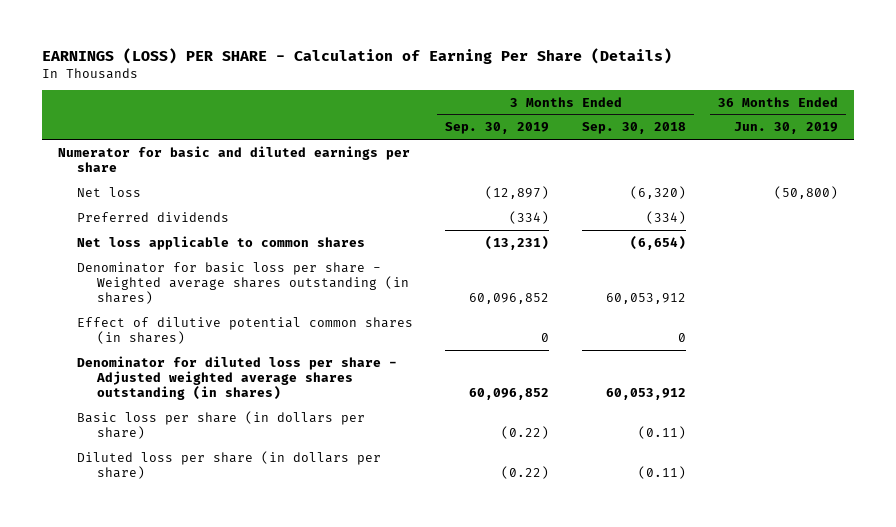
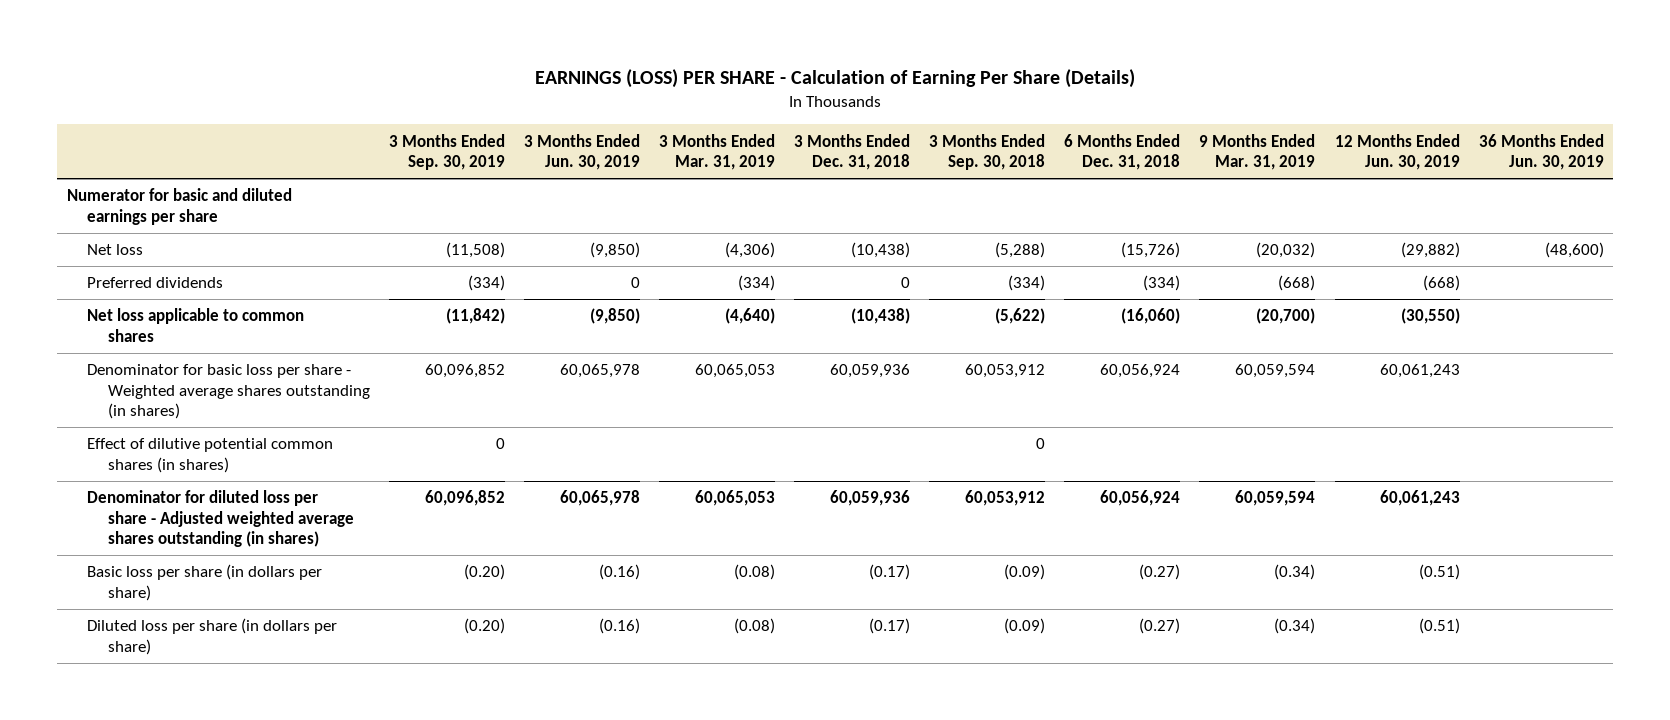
none -> [524,133,641,171] 3 Months Ended Jun. 30, 2019
none -> [659,133,776,171] 3 Months Ended Mar. 31, 2019
none -> [794,133,911,171] 3 Months Ended Dec. 31, 2018
none -> [1064,133,1181,171] 6 Months Ended Dec. 31, 2018
none -> [1199,133,1316,171] 9 Months Ended Mar. 31, 2019
none -> [1334,133,1460,171] 12 Months Ended Jun. 30, 2019
[485,185,550,199] (12,897) -> [445,242,505,259] (11,508)
[629,185,686,199] (6,320) -> [995,242,1046,259] (5,288)
[774,185,839,199] (50,800) -> [1544,242,1604,259] (48,600)
[485,235,550,250] (13,231) -> [445,308,505,325] (11,842)
[629,235,686,250] (6,654) -> [995,308,1046,325] (5,622)
[501,426,550,440] (0.22) -> [463,564,505,581] (0.20)
[637,426,686,440] (0.11) -> [1004,564,1046,581] (0.09)
[501,466,550,480] (0.22) -> [463,618,505,635] (0.20)
[637,466,686,480] (0.11) -> [1004,618,1046,635] (0.09)

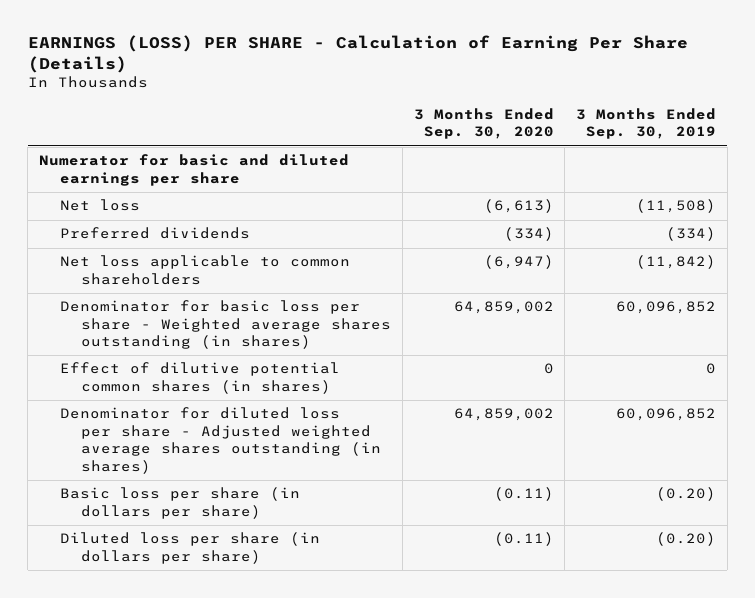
[524,133,641,171] 3 Months Ended Jun. 30, 2019 -> none
[659,133,776,171] 3 Months Ended Mar. 31, 2019 -> none
[794,133,911,171] 3 Months Ended Dec. 31, 2018 -> none
[929,133,1046,171] 3 Months Ended Sep. 30, 2018 -> none
[1064,133,1181,171] 6 Months Ended Dec. 31, 2018 -> none
[1199,133,1316,171] 9 Months Ended Mar. 31, 2019 -> none
[1334,133,1460,171] 12 Months Ended Jun. 30, 2019 -> none
[1478,133,1604,171] 36 Months Ended Jun. 30, 2019 -> none
none -> [413,108,554,140] 3 Months Ended Sep. 30, 2020
[87,308,305,342] Net loss applicable to common shares -> [60,255,351,285] Net loss applicable to common shareholders

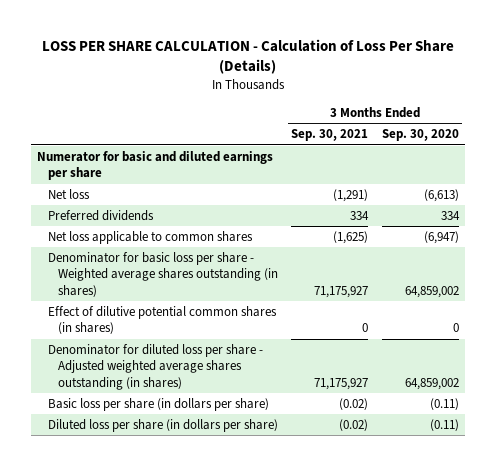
[27,35,688,74] EARNINGS (LOSS) PER SHARE - Calculation of Earning Per Share (Details) -> [42,38,455,75] LOSS PER SHARE CALCULATION - Calculation of Loss Per Share (Details)
[576,108,717,140] 3 Months Ended Sep. 30, 2019 -> none
none -> [291,129,369,142] Sep. 30, 2021
[503,227,554,242] (334) -> [440,211,460,221] 334
[60,255,351,285] Net loss applicable to common shareholders -> [47,231,253,245] Net loss applicable to common shares

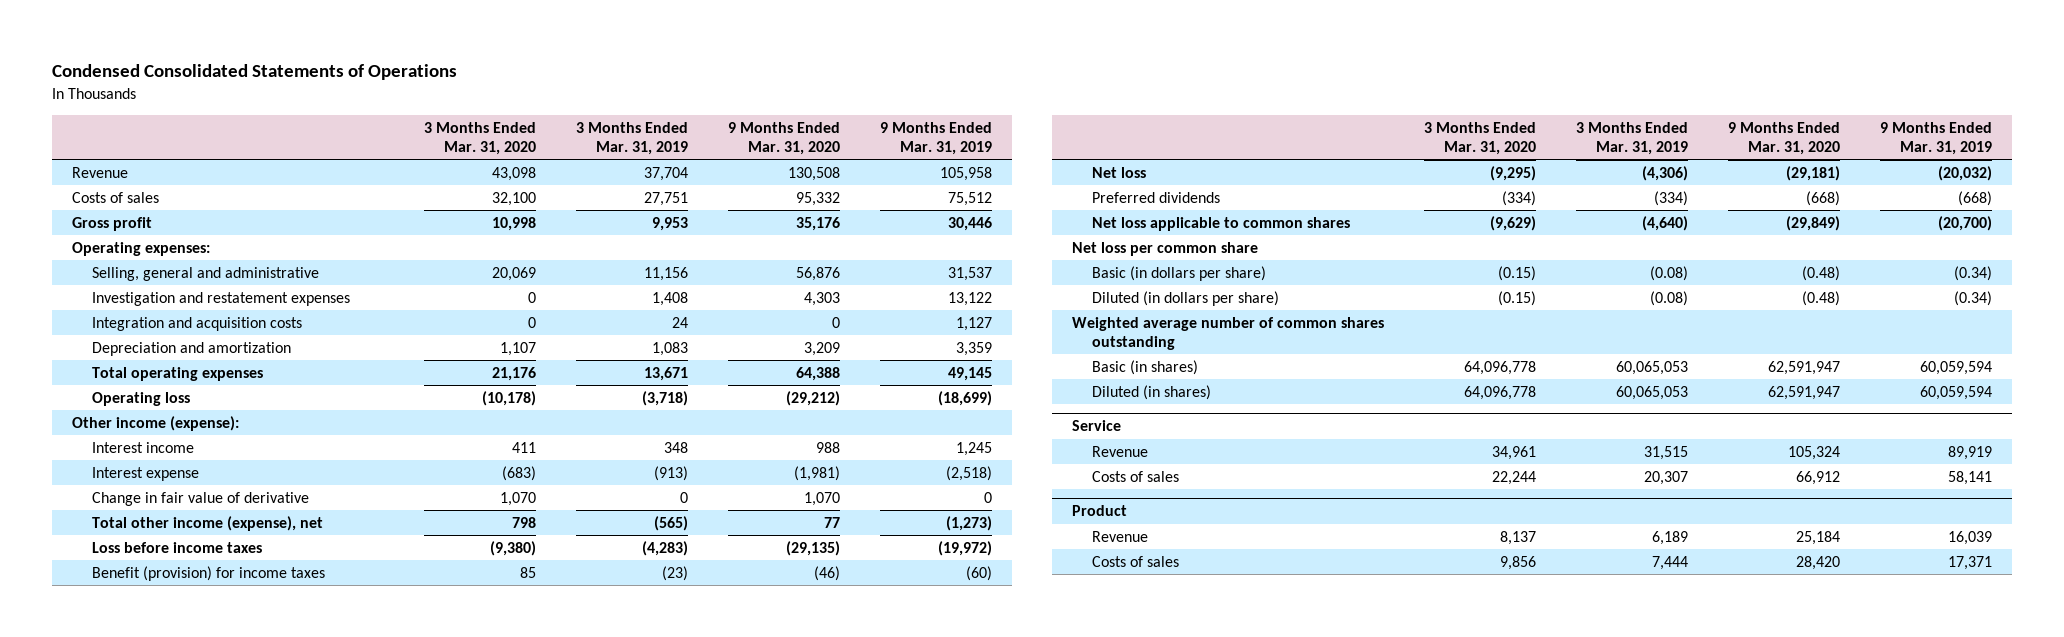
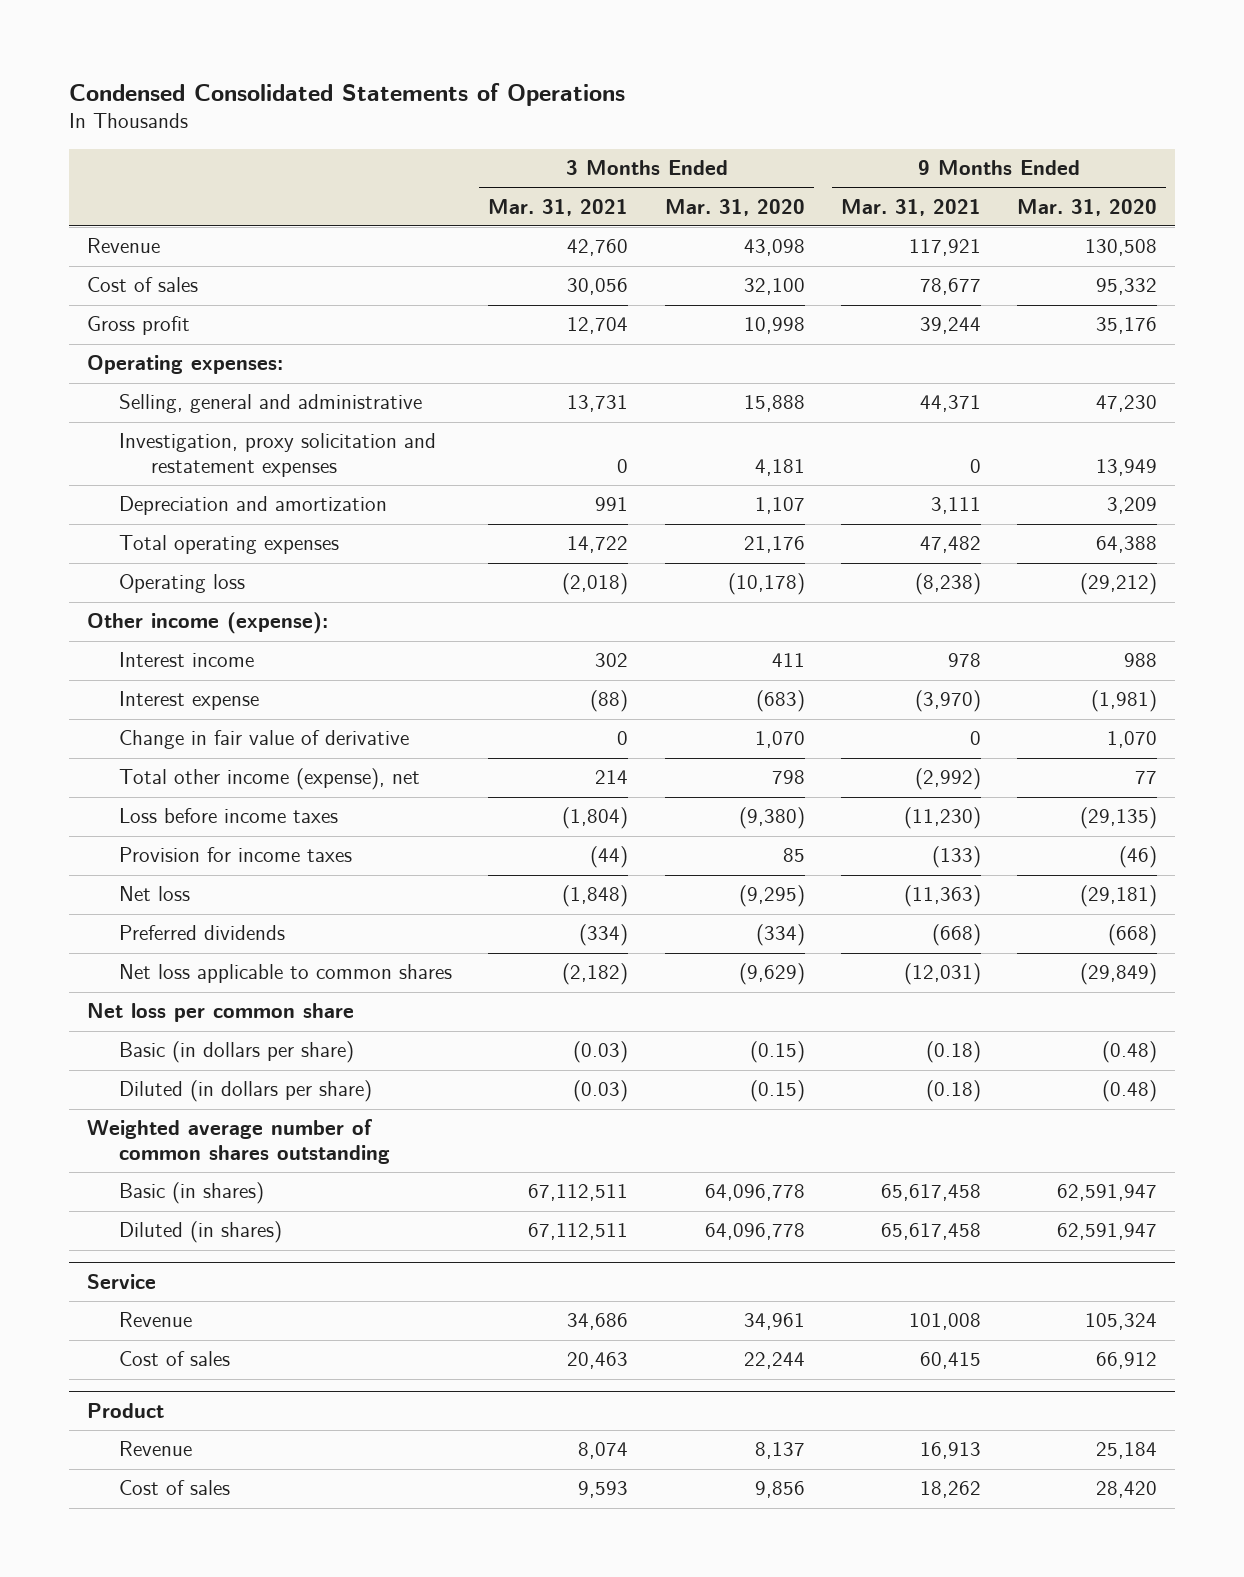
[575,121,688,155] 3 Months Ended Mar. 31, 2019 -> none
[879,121,992,155] 9 Months Ended Mar. 31, 2019 -> none
none -> [488,198,629,216] Mar. 31, 2021
none -> [840,198,981,216] Mar. 31, 2021
[72,191,160,203] Costs of sales -> [87,277,199,293] Cost of sales
[91,316,302,331] Integration and acquisition costs -> none
[492,266,537,281] 20,069 -> [743,395,805,413] 15,888
[795,266,840,281] 56,876 -> [1096,395,1158,413] 47,230
[91,291,350,306] Investigation and restatement expenses -> [119,433,437,478] Investigation, proxy solicitation and restatement expenses
[528,291,537,303] 0 -> [754,459,805,477] 4,181
[803,291,840,306] 4,303 -> [1096,459,1158,477] 13,949
[91,565,325,581] Benefit (provision) for income taxes -> [119,847,353,863] Provision for income taxes
[1091,470,1179,482] Costs of sales -> [119,1351,231,1367] Cost of sales
[1091,555,1179,567] Costs of sales -> [119,1480,231,1496] Cost of sales

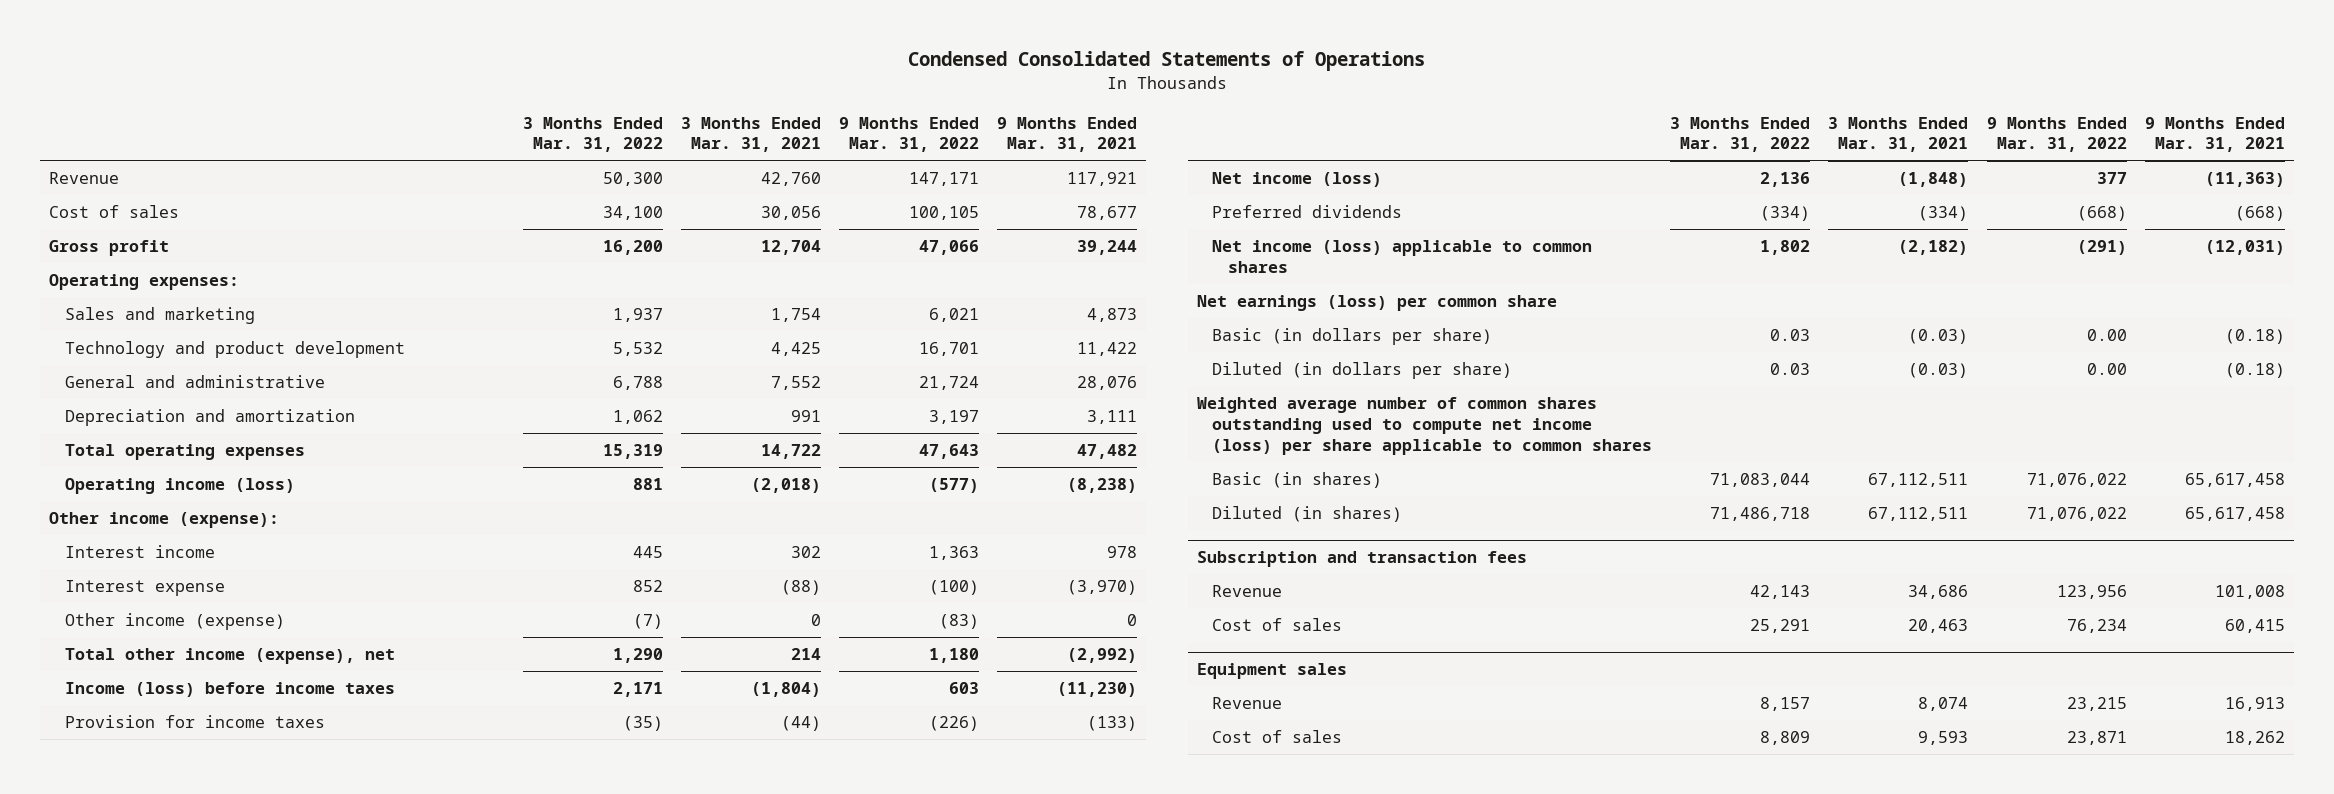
[664,198,805,216] Mar. 31, 2020 -> none
[1017,198,1158,216] Mar. 31, 2020 -> none
none -> [523,116,664,153] 3 Months Ended Mar. 31, 2022
none -> [839,116,980,153] 9 Months Ended Mar. 31, 2022
[119,433,437,478] Investigation, proxy solicitation and restatement expenses -> none
none -> [65,307,256,325] Sales and marketing
none -> [65,341,406,359] Technology and product development
[119,394,423,414] Selling, general and administrative -> [65,375,326,389] General and administrative
[567,395,629,413] 13,731 -> [771,376,822,391] 7,552
[919,395,981,413] 44,371 -> [1077,376,1138,391] 28,076
[119,574,246,594] Operating loss -> [65,478,296,495] Operating income (loss)
[119,730,410,750] Change in fair value of derivative -> [65,613,286,631] Other income (expense)
[119,808,339,824] Loss before income taxes -> [65,682,396,698] Income (loss) before income taxes
[119,886,191,902] Net loss -> [1212,172,1383,188] Net income (loss)
[119,964,453,984] Net loss applicable to common shares -> [1212,240,1593,273] Net income (loss) applicable to common shares
[87,1003,355,1023] Net loss per common share -> [1196,295,1557,312] Net earnings (loss) per common share
[87,1119,391,1165] Weighted average number of common shares outstanding -> [1196,397,1653,455] Weighted average number of common shares outstanding used to compute net income (loss) per share applicable to common shares
[87,1273,157,1289] Service -> [1196,551,1527,568] Subscription and transaction fees
[87,1402,165,1418] Product -> [1196,663,1347,680] Equipment sales

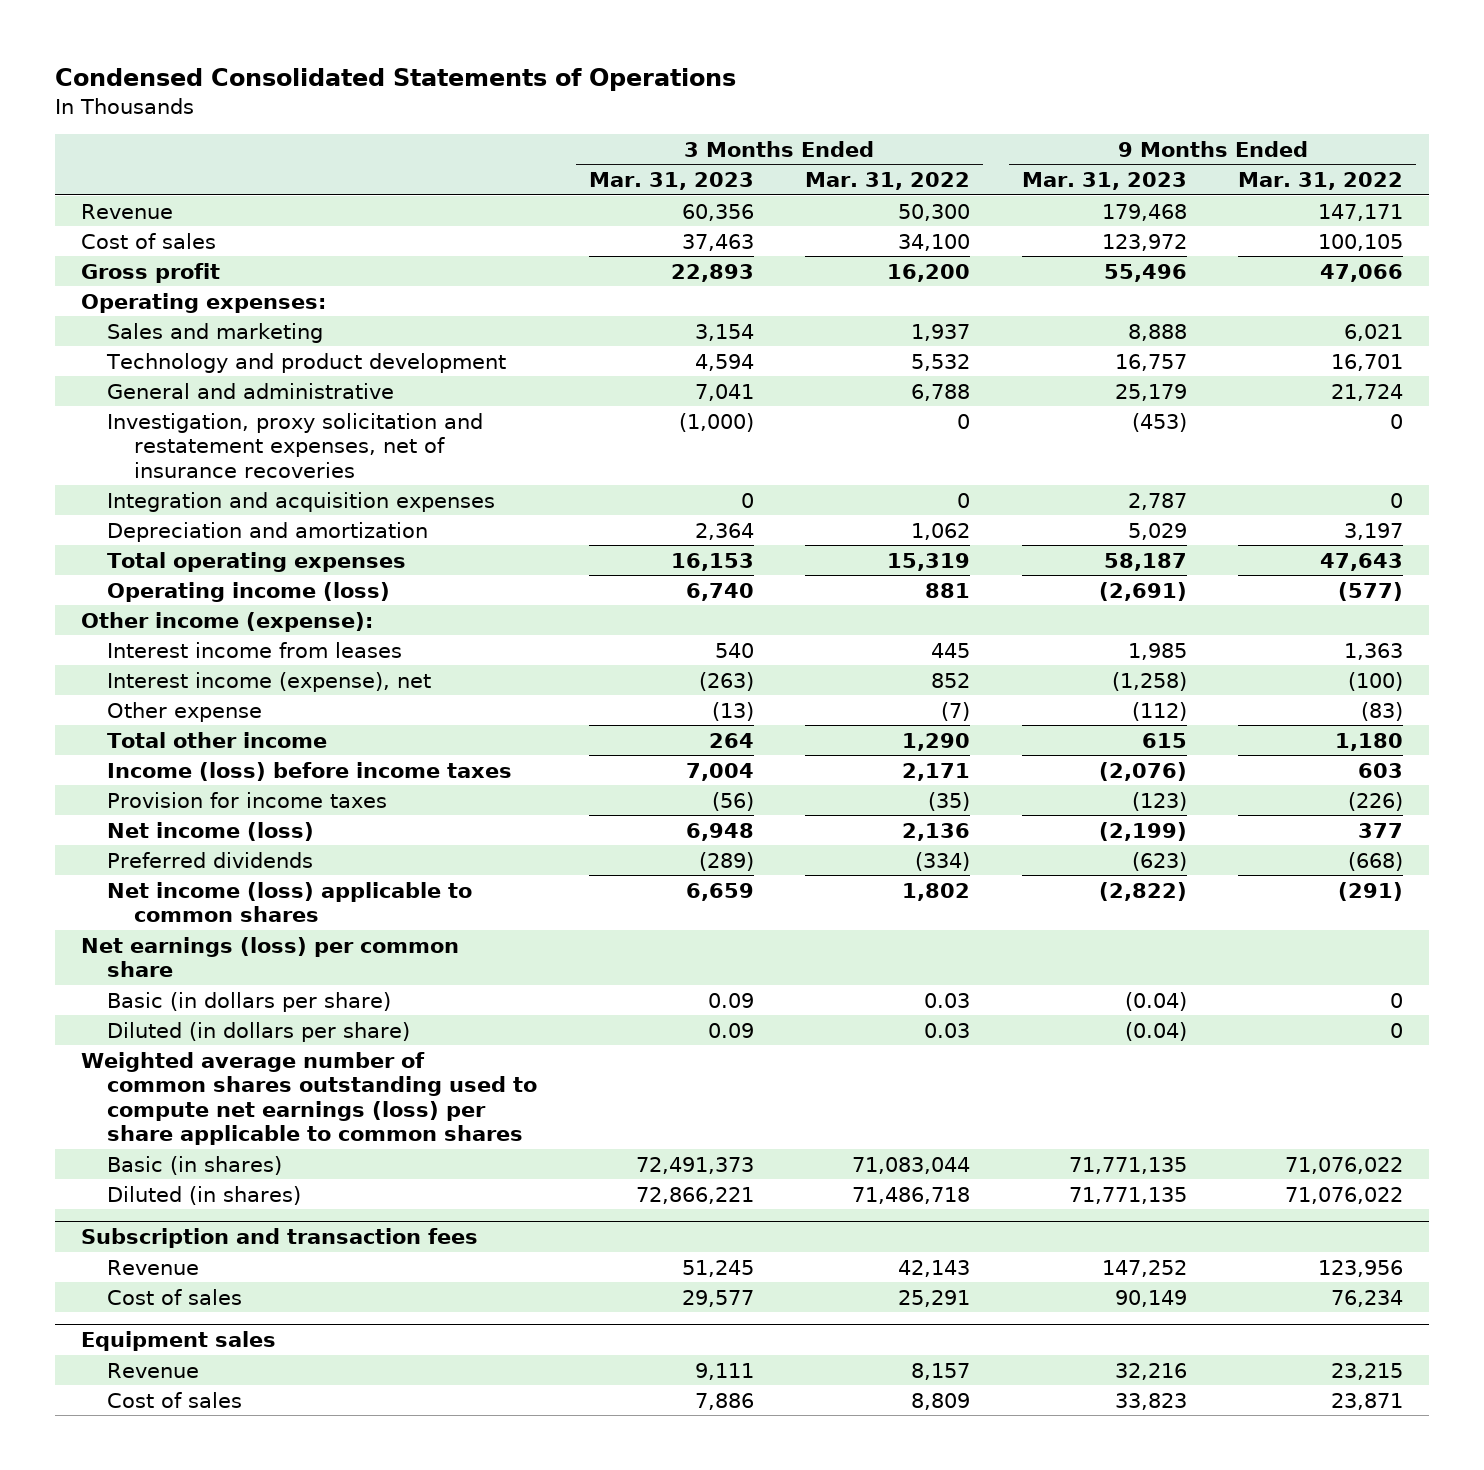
[681,116,822,153] 3 Months Ended Mar. 31, 2021 -> none
[997,116,1138,153] 9 Months Ended Mar. 31, 2021 -> none
none -> [588,171,754,190] Mar. 31, 2023
none -> [1021,171,1187,190] Mar. 31, 2023
none -> [107,412,484,478] Investigation, proxy solicitation and restatement expenses, net of insurance recoveries
none -> [107,491,496,512] Integration and acquisition expenses
[65,545,216,559] Interest income -> [107,641,403,658] Interest income from leases
[65,580,226,597] Interest expense -> [107,671,432,692] Interest income (expense), net
[65,613,286,631] Other income (expense) -> [107,701,263,722] Other expense
[65,648,396,665] Total other income (expense), net -> [107,731,328,748] Total other income
[2086,329,2127,342] 0.00 -> [1390,992,1404,1008] 0
[2086,363,2127,376] 0.00 -> [1390,1022,1404,1038] 0
[1196,397,1653,455] Weighted average number of common shares outstanding used to compute net income (loss) per share applicable to common shares -> [80,1051,538,1146] Weighted average number of common shares outstanding used to compute net earnings (loss) per share applicable to common shares

